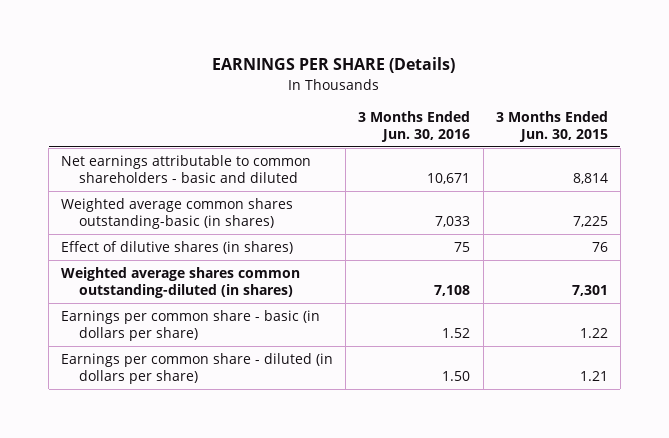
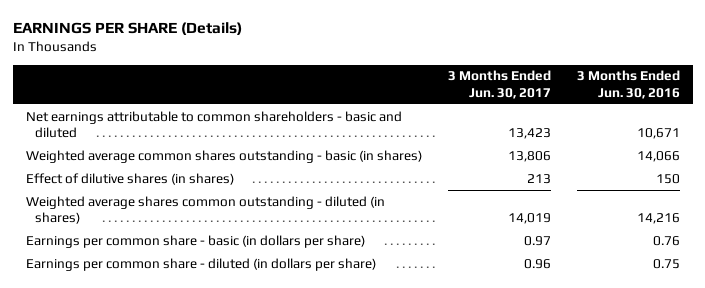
[495,110,608,143] 3 Months Ended Jun. 30, 2015 -> none
none -> [447,70,551,99] 3 Months Ended Jun. 30, 2017
[61,197,294,230] Weighted average common shares outstanding-basic (in shares) -> [25,149,422,163] Weighted average common shares outstanding - basic (in shares)
[435,216,471,228] 7,033 -> [636,150,680,162] 14,066
[454,241,471,252] 75 -> [655,173,680,184] 150
[61,266,301,299] Weighted average shares common outstanding-diluted (in shares) -> [25,195,385,225] Weighted average shares common outstanding - diluted (in shares)
[434,285,471,297] 7,108 -> [636,213,680,225] 14,216
[442,328,471,339] 1.52 -> [652,235,680,246] 0.76
[442,371,471,382] 1.50 -> [652,258,680,269] 0.75

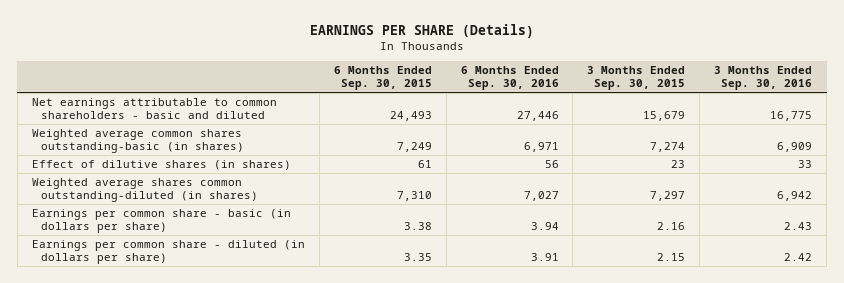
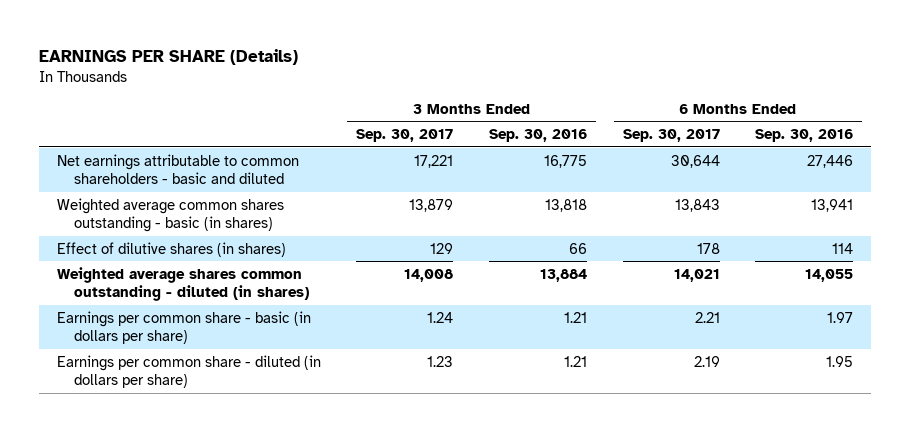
[333,65,432,91] 6 Months Ended Sep. 30, 2015 -> none
[587,65,686,91] 3 Months Ended Sep. 30, 2015 -> none
none -> [356,129,454,143] Sep. 30, 2017
none -> [622,129,720,143] Sep. 30, 2017
[31,128,244,154] Weighted average common shares outstanding-basic (in shares) -> [56,197,284,233] Weighted average common shares outstanding - basic (in shares)
[523,142,559,153] 6,971 -> [811,198,854,212] 13,941
[777,142,813,153] 6,909 -> [544,198,587,212] 13,818
[544,159,559,168] 56 -> [832,242,854,254] 114
[798,159,813,168] 33 -> [568,242,587,254] 66
[31,177,258,203] Weighted average shares common outstanding-diluted (in shares) -> [56,266,310,302] Weighted average shares common outstanding - diluted (in shares)
[523,191,559,202] 7,027 -> [805,268,854,282] 14,055
[777,191,813,202] 6,942 -> [539,268,587,282] 13,884
[530,222,559,231] 3.94 -> [827,311,854,323] 1.97
[784,222,813,231] 2.43 -> [563,311,587,323] 1.21
[530,253,559,262] 3.91 -> [826,355,854,367] 1.95
[784,253,813,262] 2.42 -> [563,355,587,367] 1.21

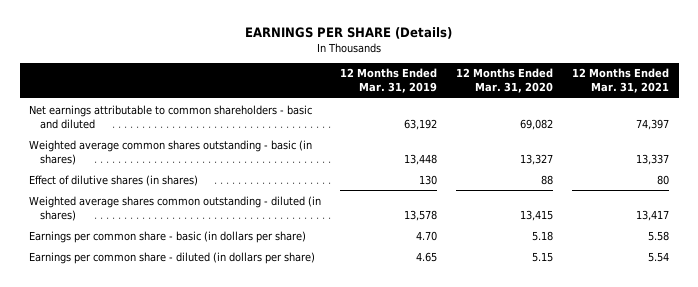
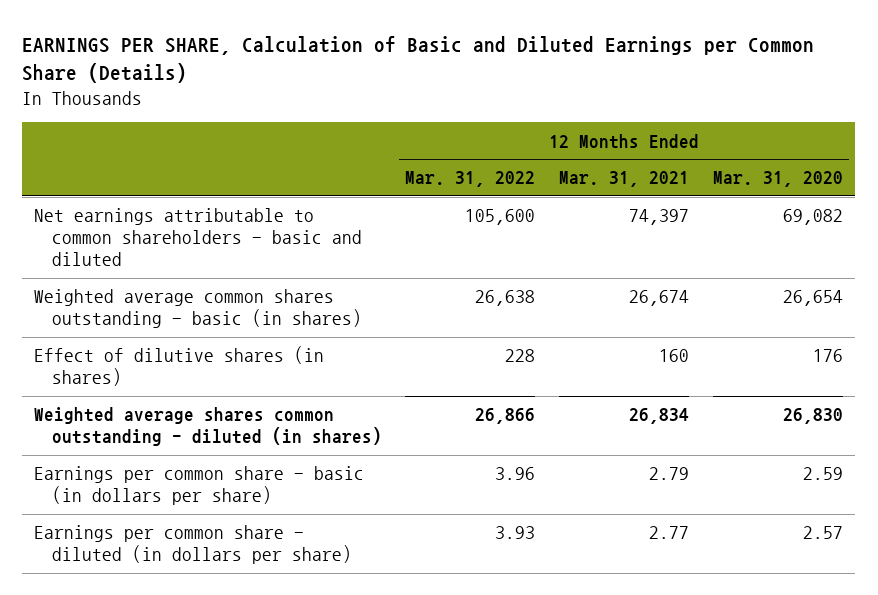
[245,26,453,39] EARNINGS PER SHARE (Details) -> [22,35,815,84] EARNINGS PER SHARE, Calculation of Basic and Diluted Earnings per Common Share (Details)
[340,68,438,94] 12 Months Ended Mar. 31, 2019 -> none
none -> [405,171,536,188] Mar. 31, 2022
[520,153,554,165] 13,327 -> [783,290,844,307] 26,654
[636,153,670,165] 13,337 -> [629,290,690,307] 26,674
[541,174,554,185] 88 -> [813,349,844,363] 176
[657,174,670,185] 80 -> [659,349,690,363] 160
[520,209,554,221] 13,415 -> [783,408,844,425] 26,830
[636,209,670,221] 13,417 -> [629,408,690,425] 26,834
[532,230,554,241] 5.18 -> [803,467,844,481] 2.59
[648,230,670,241] 5.58 -> [649,467,690,481] 2.79
[532,251,554,262] 5.15 -> [803,526,844,540] 2.57
[648,251,670,262] 5.54 -> [649,526,690,540] 2.77

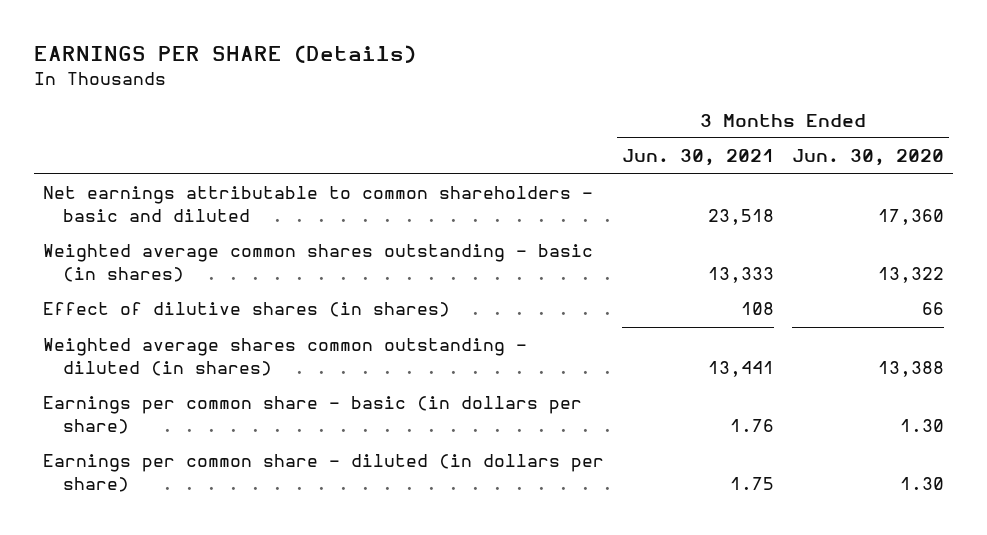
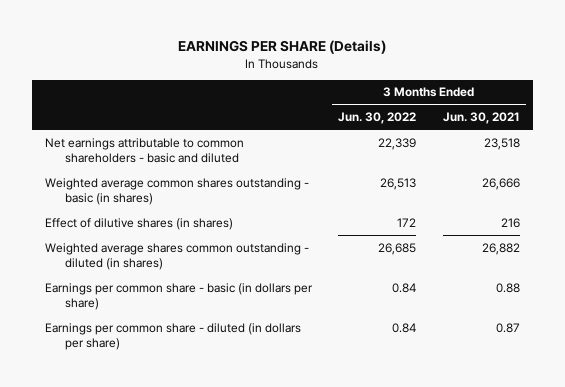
[792,149,945,167] Jun. 30, 2020 -> none
none -> [338,112,417,125] Jun. 30, 2022
[708,267,775,284] 13,333 -> [481,177,520,190] 26,666
[741,302,775,316] 108 -> [500,217,520,228] 216
[708,361,775,378] 13,441 -> [481,242,520,255] 26,882
[730,419,775,433] 1.76 -> [495,282,520,293] 0.88
[730,477,775,491] 1.75 -> [495,322,520,333] 0.87

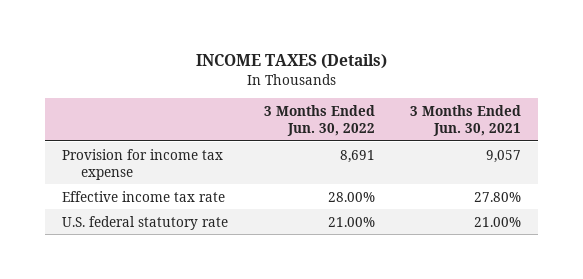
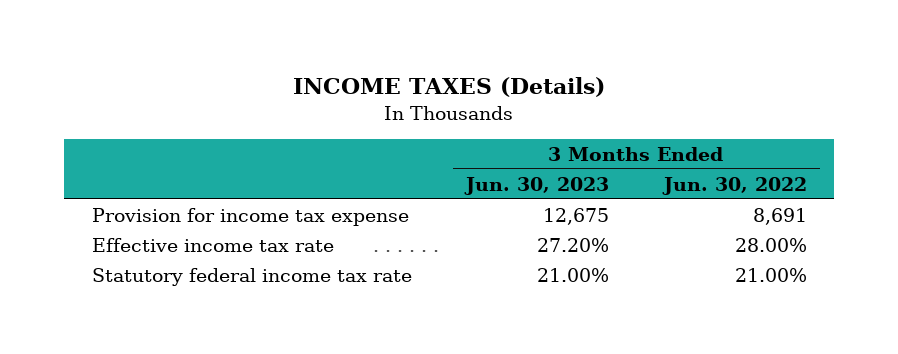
[409,104,521,136] 3 Months Ended Jun. 30, 2021 -> none
none -> [464,176,610,195] Jun. 30, 2023
[62,215,229,230] U.S. federal statutory rate -> [91,267,412,286] Statutory federal income tax rate

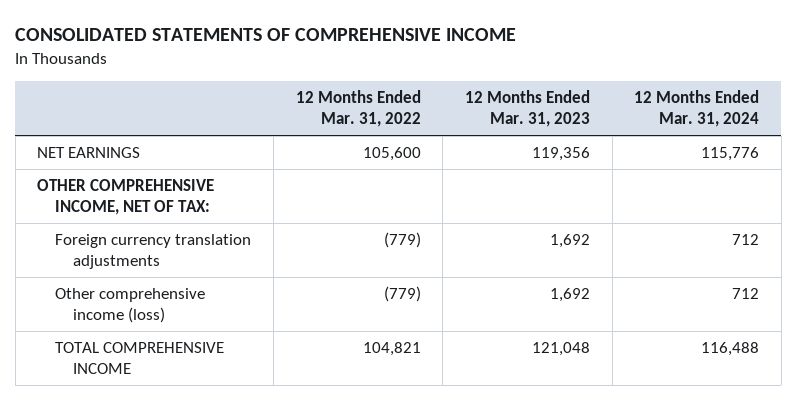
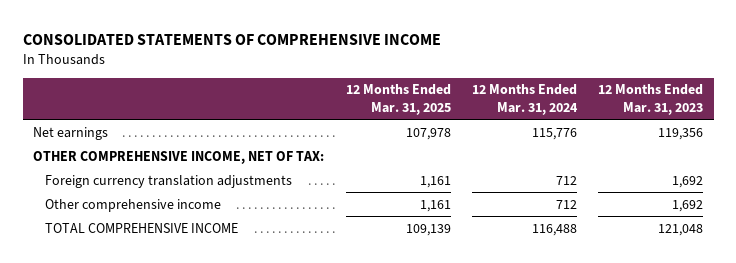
[295,90,421,127] 12 Months Ended Mar. 31, 2022 -> none
none -> [345,84,451,115] 12 Months Ended Mar. 31, 2025
[37,147,141,159] NET EARNINGS -> [33,126,109,140] Net earnings
[55,288,206,323] Other comprehensive income (loss) -> [44,198,221,212] Other comprehensive income

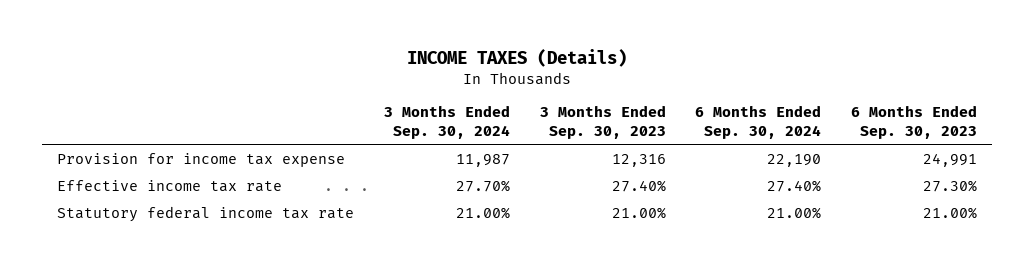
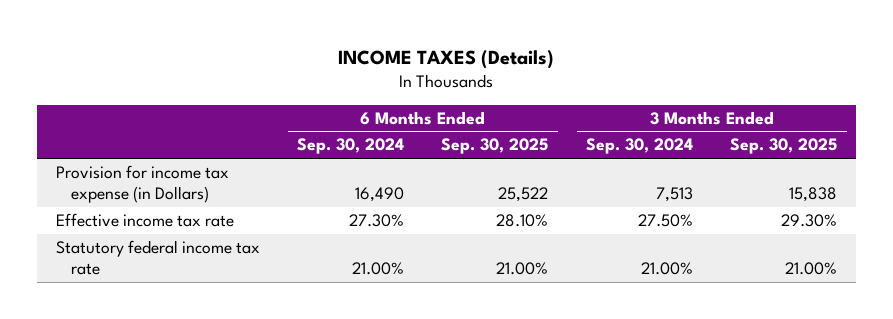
[539,105,666,139] 3 Months Ended Sep. 30, 2023 -> none
[851,105,978,139] 6 Months Ended Sep. 30, 2023 -> none
none -> [441,138,549,155] Sep. 30, 2025
none -> [730,138,838,155] Sep. 30, 2025
[56,152,345,167] Provision for income tax expense -> [55,165,229,204] Provision for income tax expense (in Dollars)
[455,153,510,167] 11,987 -> [655,187,693,203] 7,513
[767,153,822,167] 22,190 -> [355,187,405,203] 16,490
[455,179,510,192] 27.70% -> [637,214,693,228] 27.50%
[767,179,822,192] 27.40% -> [349,214,405,228] 27.30%

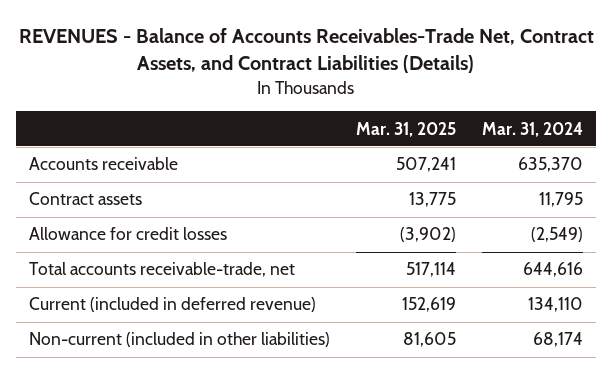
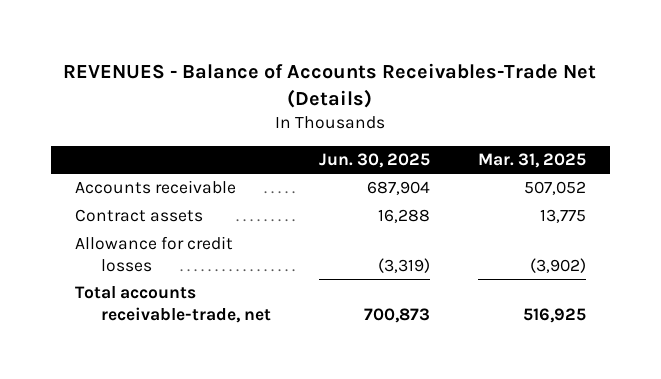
[18,27,594,74] REVENUES - Balance of Accounts Receivables-Trade Net, Contract Assets, and Contract Liabilities (Details) -> [63,62,597,108] REVENUES - Balance of Accounts Receivables-Trade Net (Details)
[481,121,583,137] Mar. 31, 2024 -> none
none -> [319,152,431,168] Jun. 30, 2025
[395,157,456,173] 507,241 -> [523,181,586,196] 507,052
[28,297,316,313] Current (included in deferred revenue) -> none
[28,332,330,348] Non-current (included in other liabilities) -> none
[405,262,456,278] 517,114 -> [522,307,586,323] 516,925

